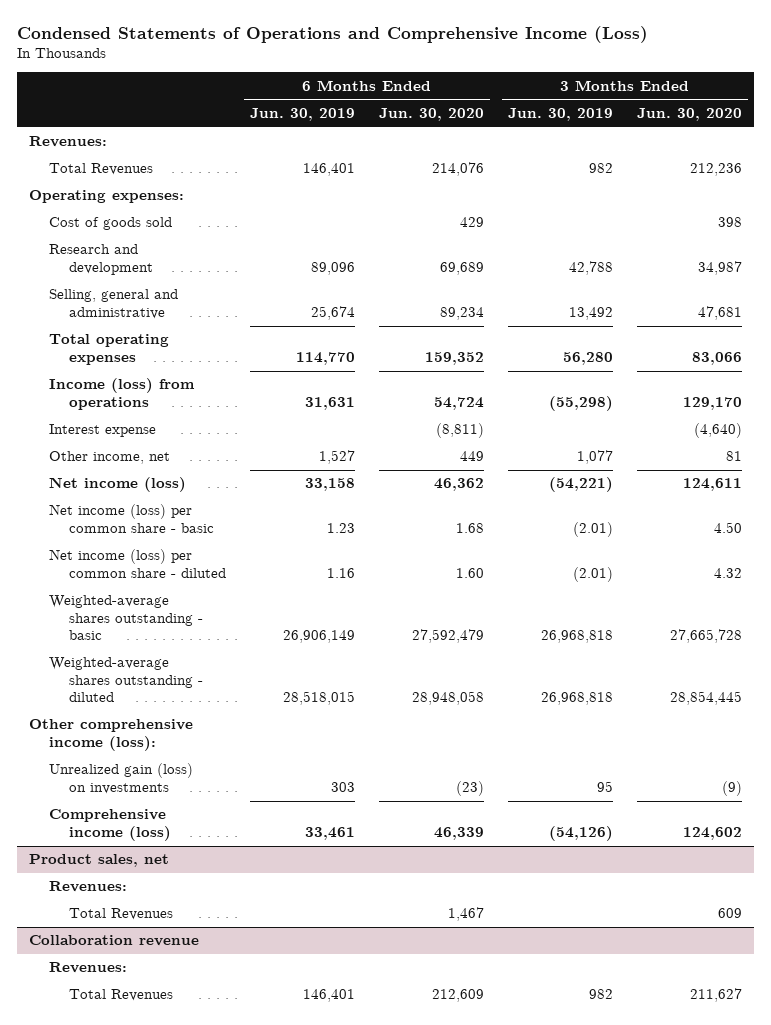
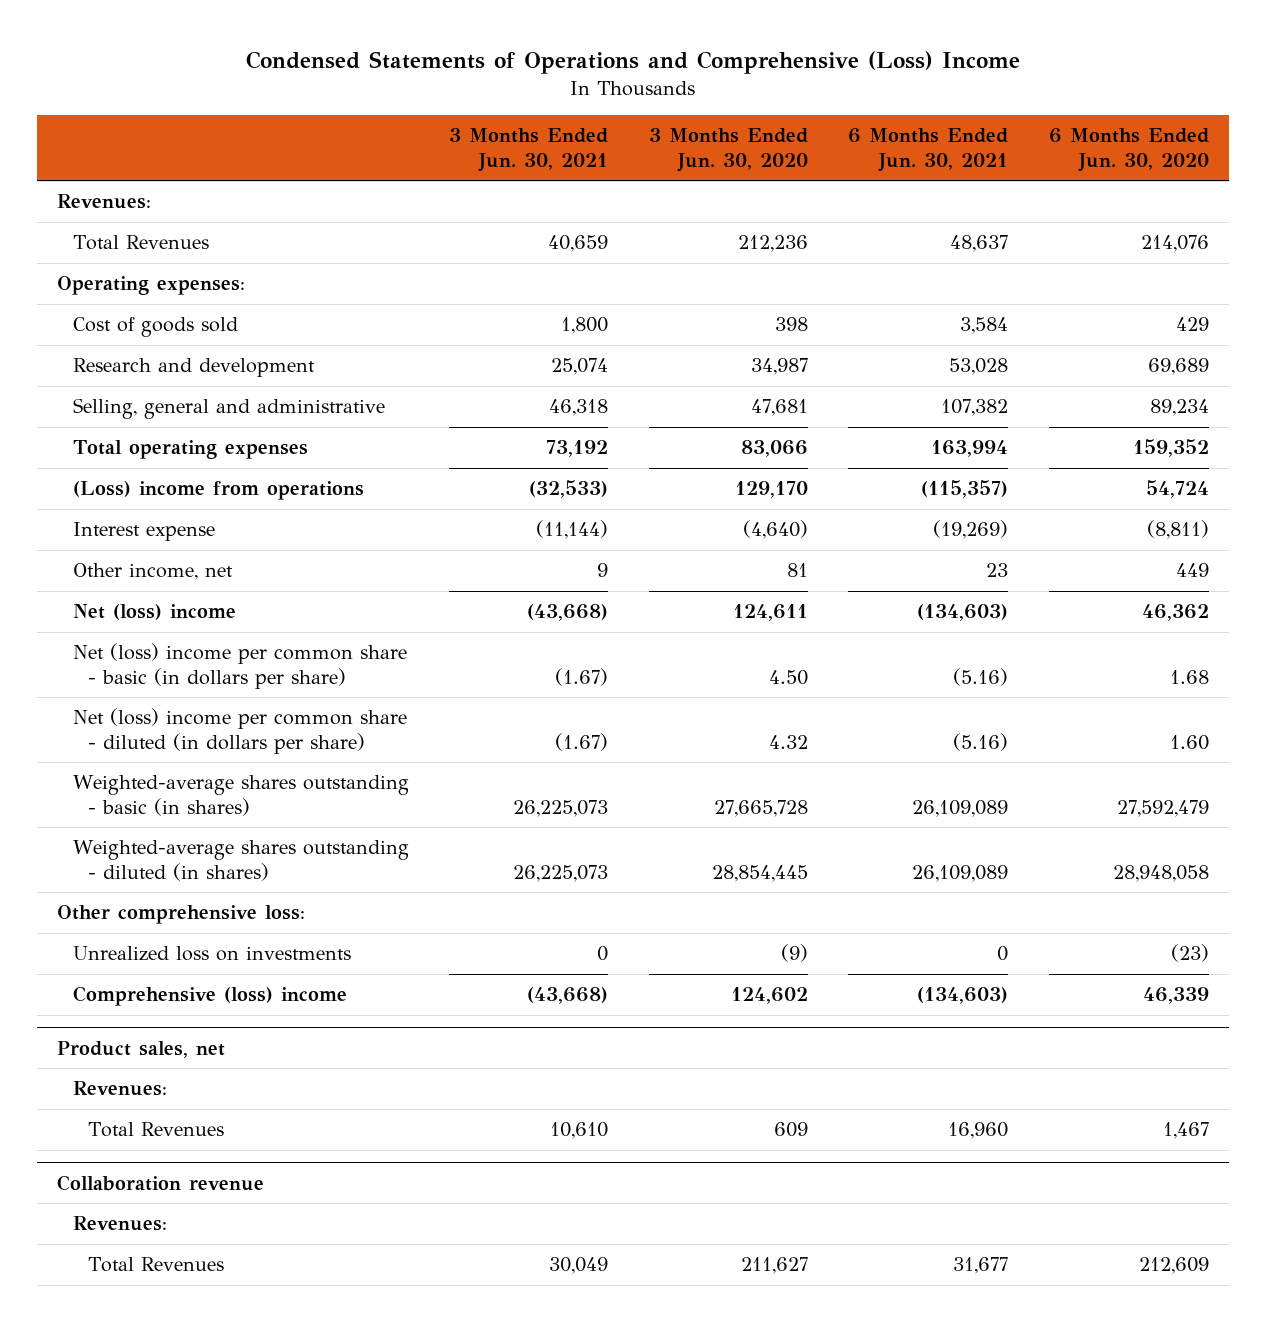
[16,25,648,43] Condensed Statements of Operations and Comprehensive Income (Loss) -> [245,50,1020,74] Condensed Statements of Operations and Comprehensive (Loss) Income
[249,107,355,121] Jun. 30, 2019 -> none
[508,107,614,121] Jun. 30, 2019 -> none
none -> [449,128,609,172] 3 Months Ended Jun. 30, 2021
none -> [848,128,1009,172] 6 Months Ended Jun. 30, 2021
[48,378,195,410] Income (loss) from operations -> [72,481,364,501] (Loss) income from operations
[48,477,186,493] Net income (loss) -> [72,604,236,621] Net (loss) income
[48,504,214,533] Net income (loss) per common share - basic -> [72,643,407,689] Net (loss) income per common share - basic (in dollars per share)
[48,549,226,578] Net income (loss) per common share - diluted -> [72,708,407,754] Net (loss) income per common share - diluted (in dollars per share)
[48,595,203,641] Weighted-average shares outstanding - basic -> [72,775,409,816] Weighted-average shares outstanding - basic (in shares)
[48,657,203,703] Weighted-average shares outstanding - diluted -> [72,840,409,881] Weighted-average shares outstanding - diluted (in shares)
[28,719,193,751] Other comprehensive income (loss): -> [56,905,305,925] Other comprehensive loss:
[48,763,193,794] Unrealized gain (loss) on investments -> [72,946,351,962] Unrealized loss on investments
[48,809,171,841] Comprehensive income (loss) -> [72,986,347,1007] Comprehensive (loss) income

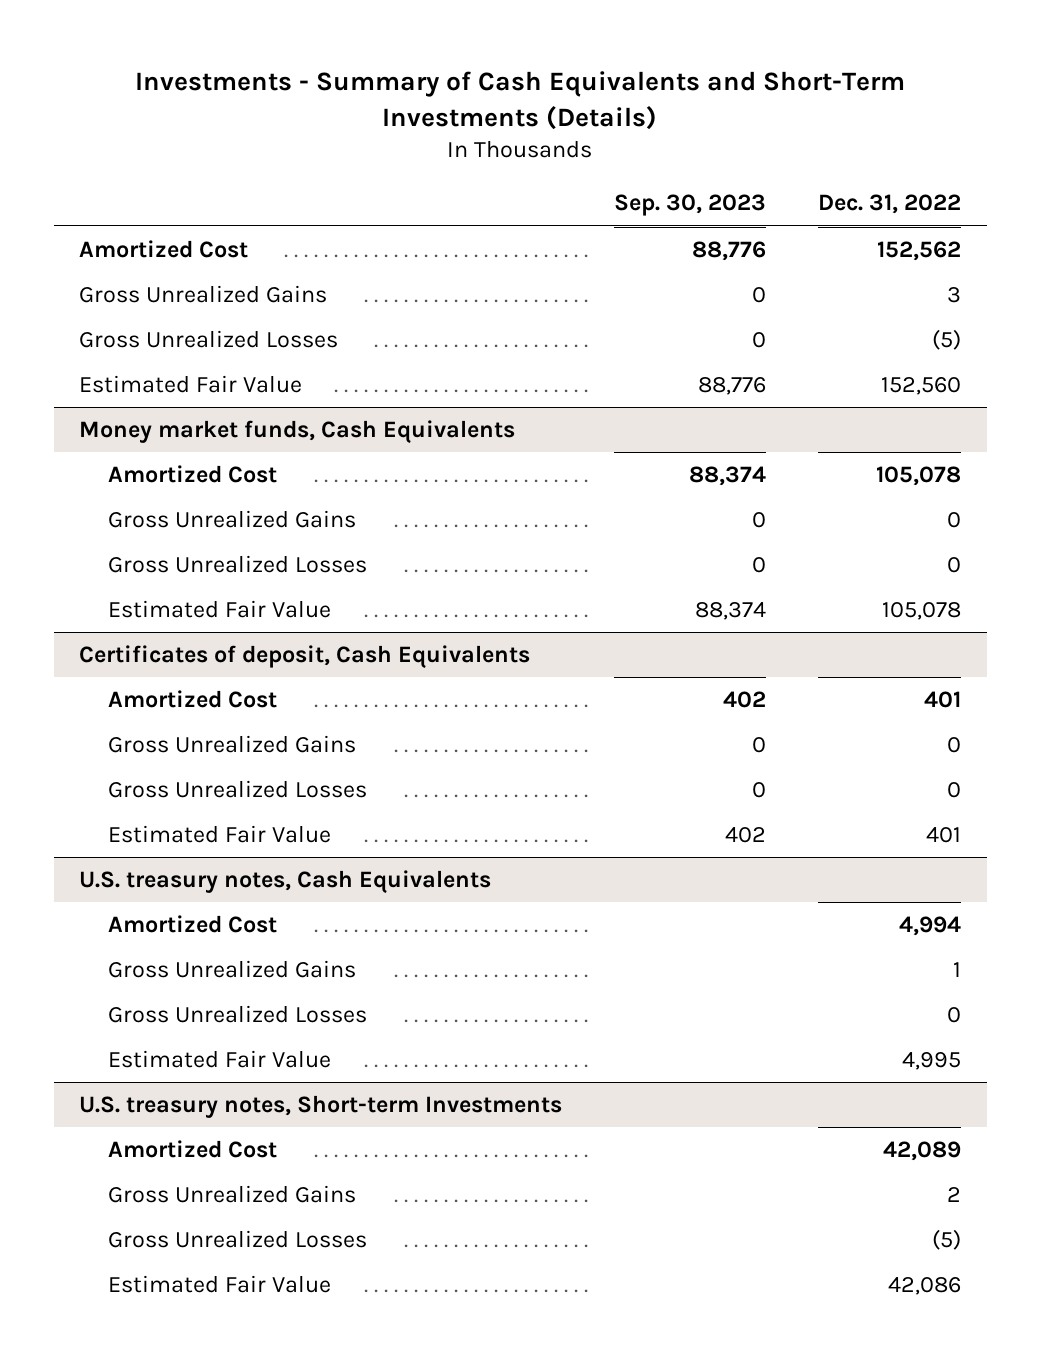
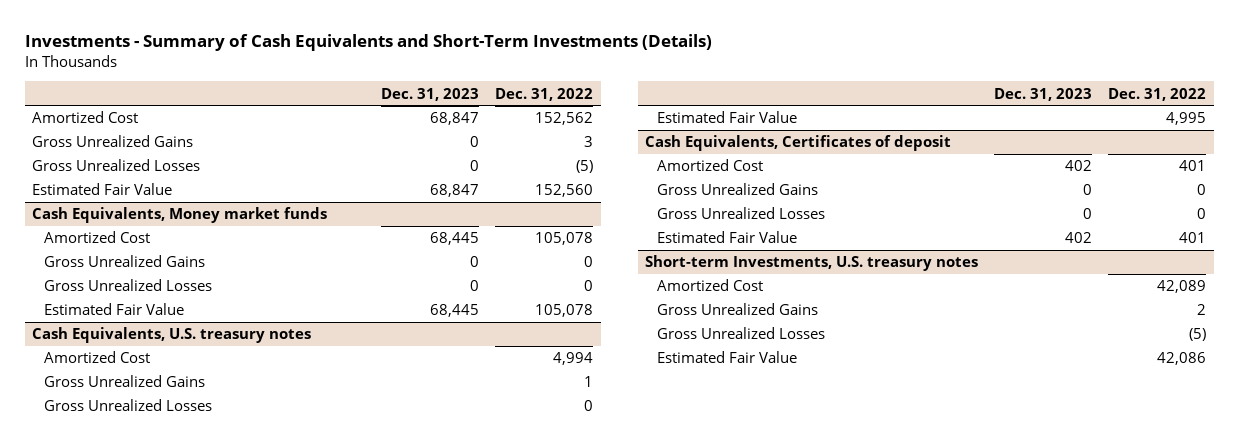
[614,194,767,217] Sep. 30, 2023 -> none
none -> [381,87,480,101] Dec. 31, 2023
[79,419,516,443] Money market funds, Cash Equivalents -> [32,207,328,224] Cash Equivalents, Money market funds
[79,644,531,668] Certificates of deposit, Cash Equivalents -> none
[108,689,278,708] Amortized Cost -> none
[108,734,357,753] Gross Unrealized Gains -> none
[108,779,368,798] Gross Unrealized Losses -> none
[108,824,332,843] Estimated Fair Value -> none
[79,869,492,893] U.S. treasury notes, Cash Equivalents -> [32,327,312,344] Cash Equivalents, U.S. treasury notes
none -> [645,135,952,152] Cash Equivalents, Certificates of deposit
none -> [657,159,764,172] Amortized Cost
none -> [657,183,819,196] Gross Unrealized Gains
none -> [657,207,826,220] Gross Unrealized Losses
none -> [657,231,798,244] Estimated Fair Value
[79,1094,563,1118] U.S. treasury notes, Short-term Investments -> [645,255,979,272] Short-term Investments, U.S. treasury notes

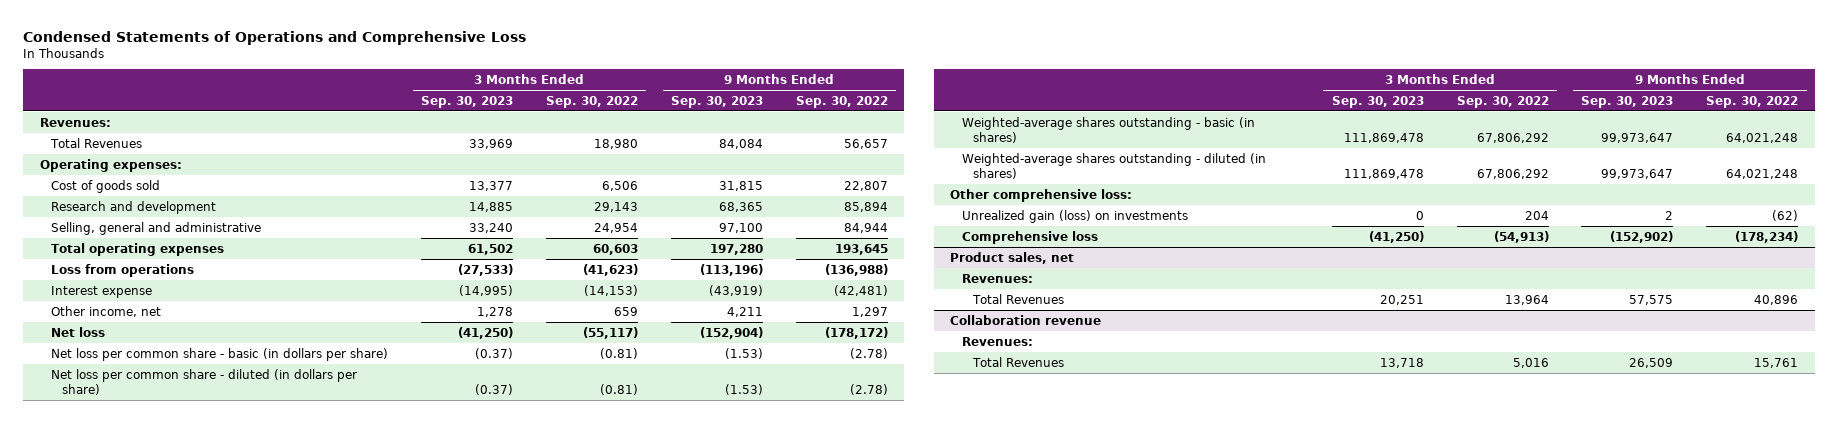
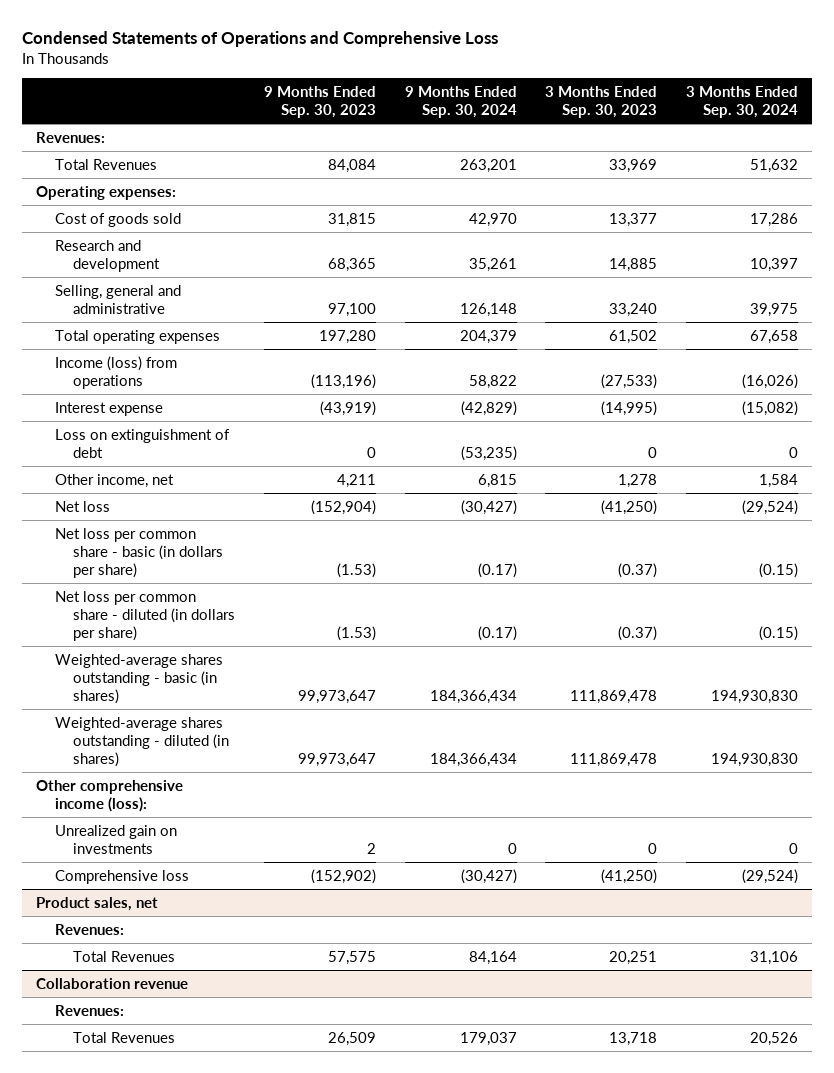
[545,95,638,108] Sep. 30, 2022 -> none
[795,95,888,108] Sep. 30, 2022 -> none
none -> [404,85,517,119] 9 Months Ended Sep. 30, 2024
none -> [686,85,799,119] 3 Months Ended Sep. 30, 2024
[51,263,195,277] Loss from operations -> [54,355,177,389] Income (loss) from operations
none -> [54,428,230,458] Loss on extinguishment of debt
[950,188,1133,202] Other comprehensive loss: -> [36,779,184,812] Other comprehensive income (loss):
[961,209,1188,223] Unrealized gain (loss) on investments -> [54,824,177,854] Unrealized gain on investments

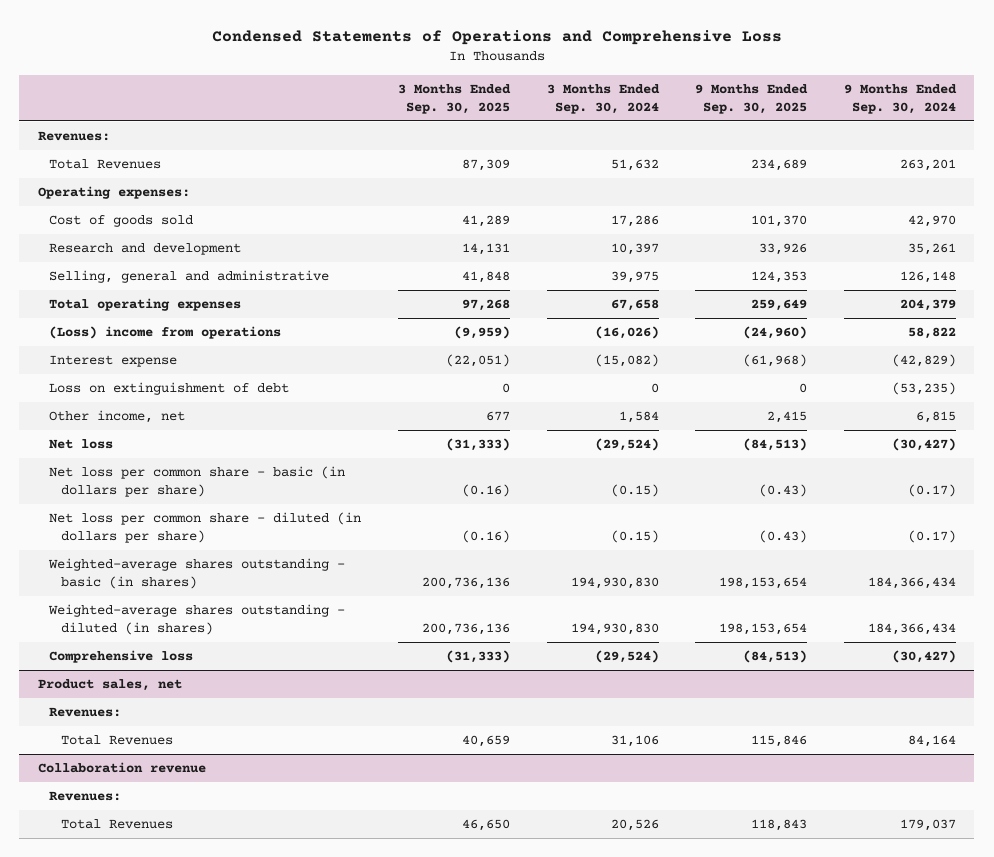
[263,85,376,119] 9 Months Ended Sep. 30, 2023 -> none
[545,85,658,119] 3 Months Ended Sep. 30, 2023 -> none
none -> [397,83,511,114] 3 Months Ended Sep. 30, 2025
none -> [695,83,809,114] 9 Months Ended Sep. 30, 2025
[54,355,177,389] Income (loss) from operations -> [49,326,282,340] (Loss) income from operations
[36,779,184,812] Other comprehensive income (loss): -> none
[54,824,177,854] Unrealized gain on investments -> none

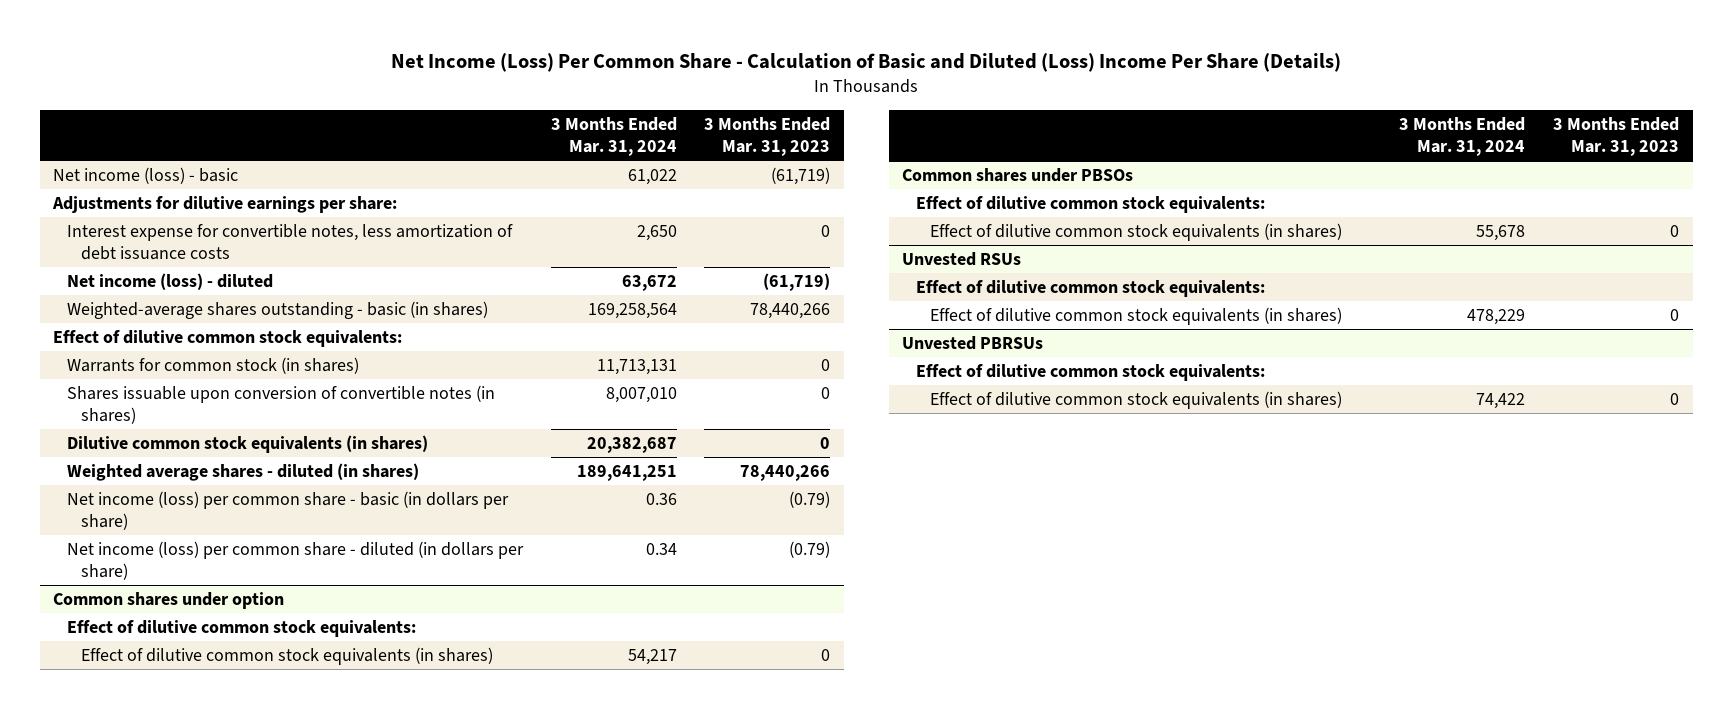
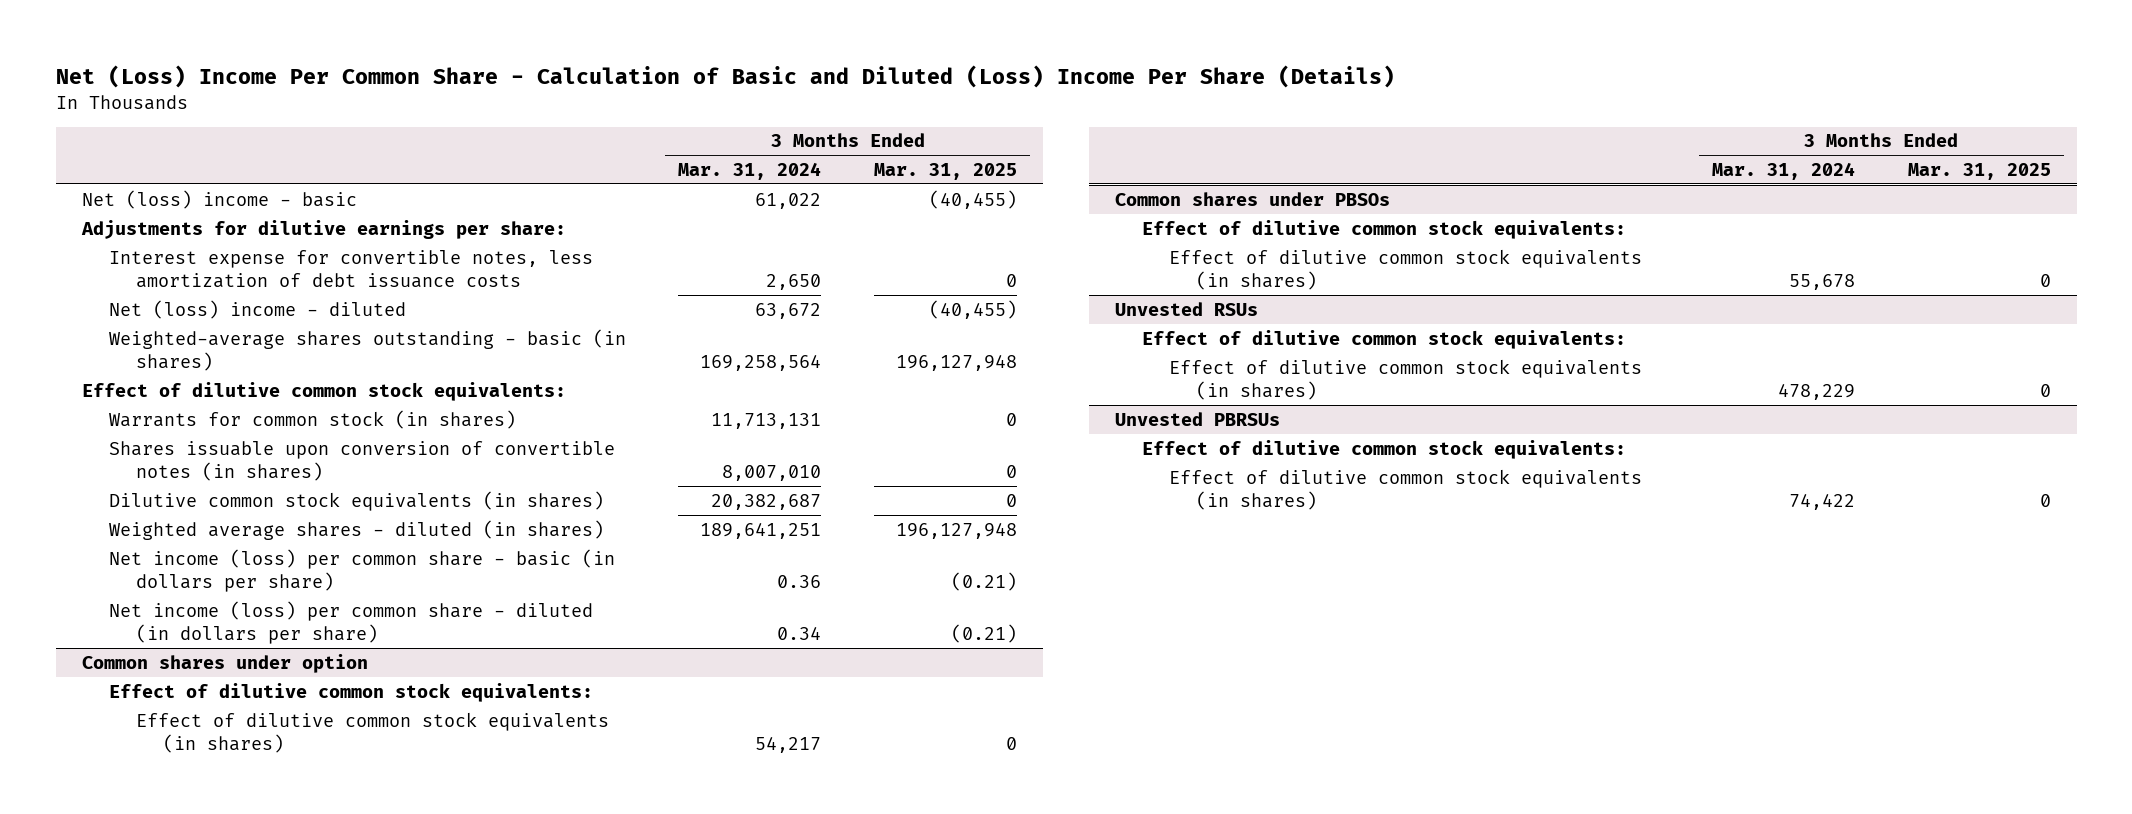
[391,52,1342,72] Net Income (Loss) Per Common Share - Calculation of Basic and Diluted (Loss) Income Per Share (Details) -> [55,64,1395,88] Net (Loss) Income Per Common Share - Calculation of Basic and Diluted (Loss) Income Per Share (Details)
[703,116,830,157] 3 Months Ended Mar. 31, 2023 -> none
none -> [874,163,1018,181] Mar. 31, 2025
[53,166,239,184] Net income (loss) - basic -> [81,189,357,209] Net (loss) income - basic
[67,272,274,290] Net income (loss) - diluted -> [108,299,406,319] Net (loss) income - diluted

